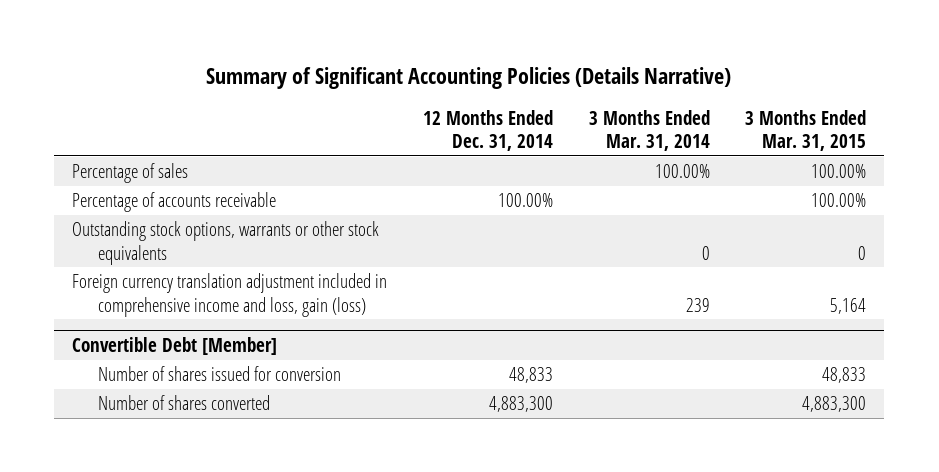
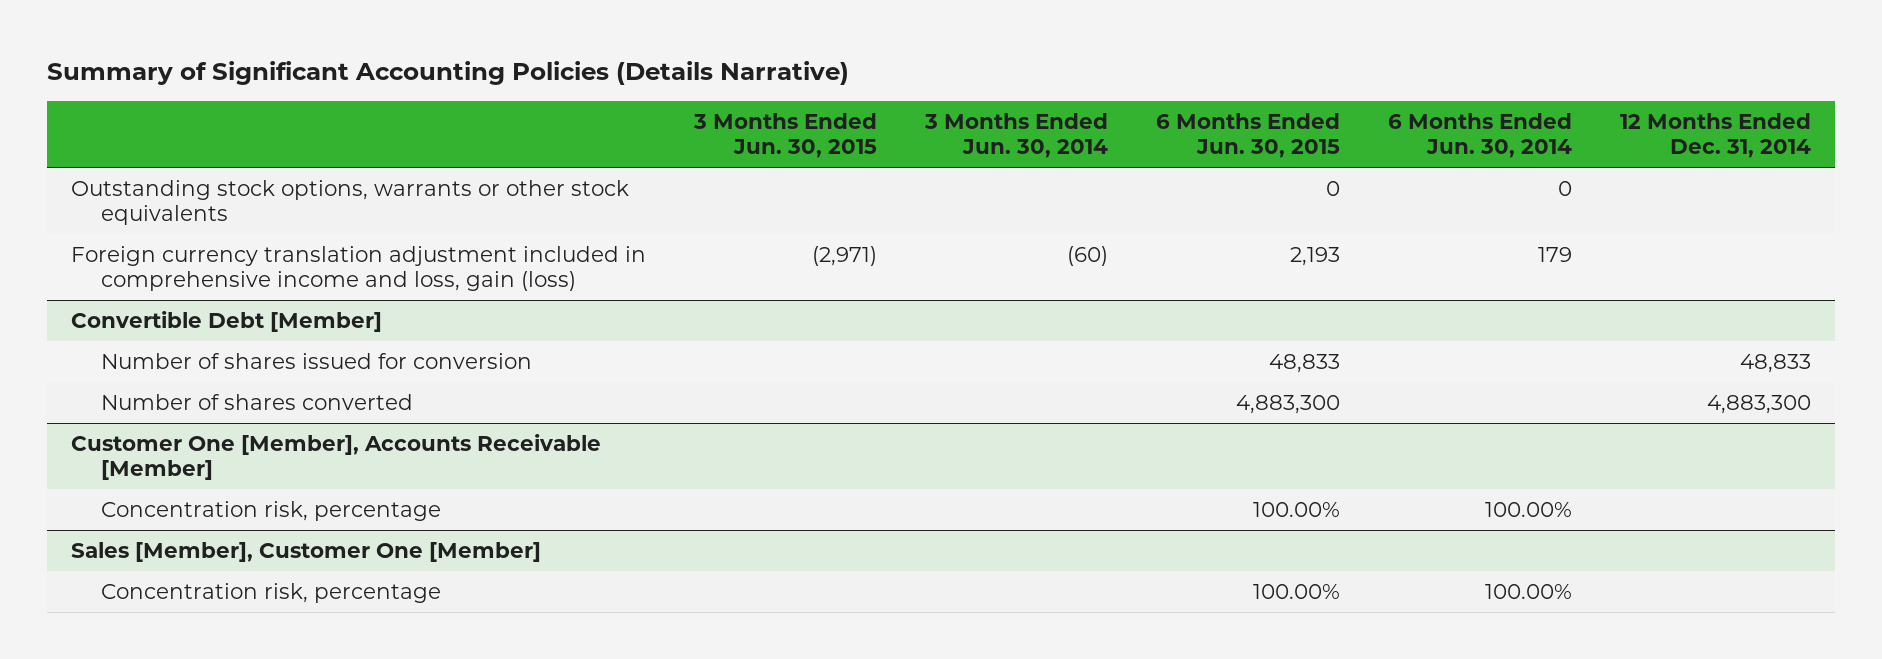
[588,109,710,151] 3 Months Ended Mar. 31, 2014 -> none
[745,109,867,151] 3 Months Ended Mar. 31, 2015 -> none
none -> [692,113,877,159] 3 Months Ended Jun. 30, 2015
none -> [923,113,1108,159] 3 Months Ended Jun. 30, 2014
none -> [1155,113,1340,159] 6 Months Ended Jun. 30, 2015
none -> [1388,113,1573,159] 6 Months Ended Jun. 30, 2014
[72,163,189,184] Percentage of sales -> none
[72,192,277,213] Percentage of accounts receivable -> none
none -> [70,433,601,481] Customer One [Member], Accounts Receivable [Member]
none -> [101,500,442,521] Concentration risk, percentage
none -> [70,541,541,562] Sales [Member], Customer One [Member]
none -> [101,582,442,603] Concentration risk, percentage

